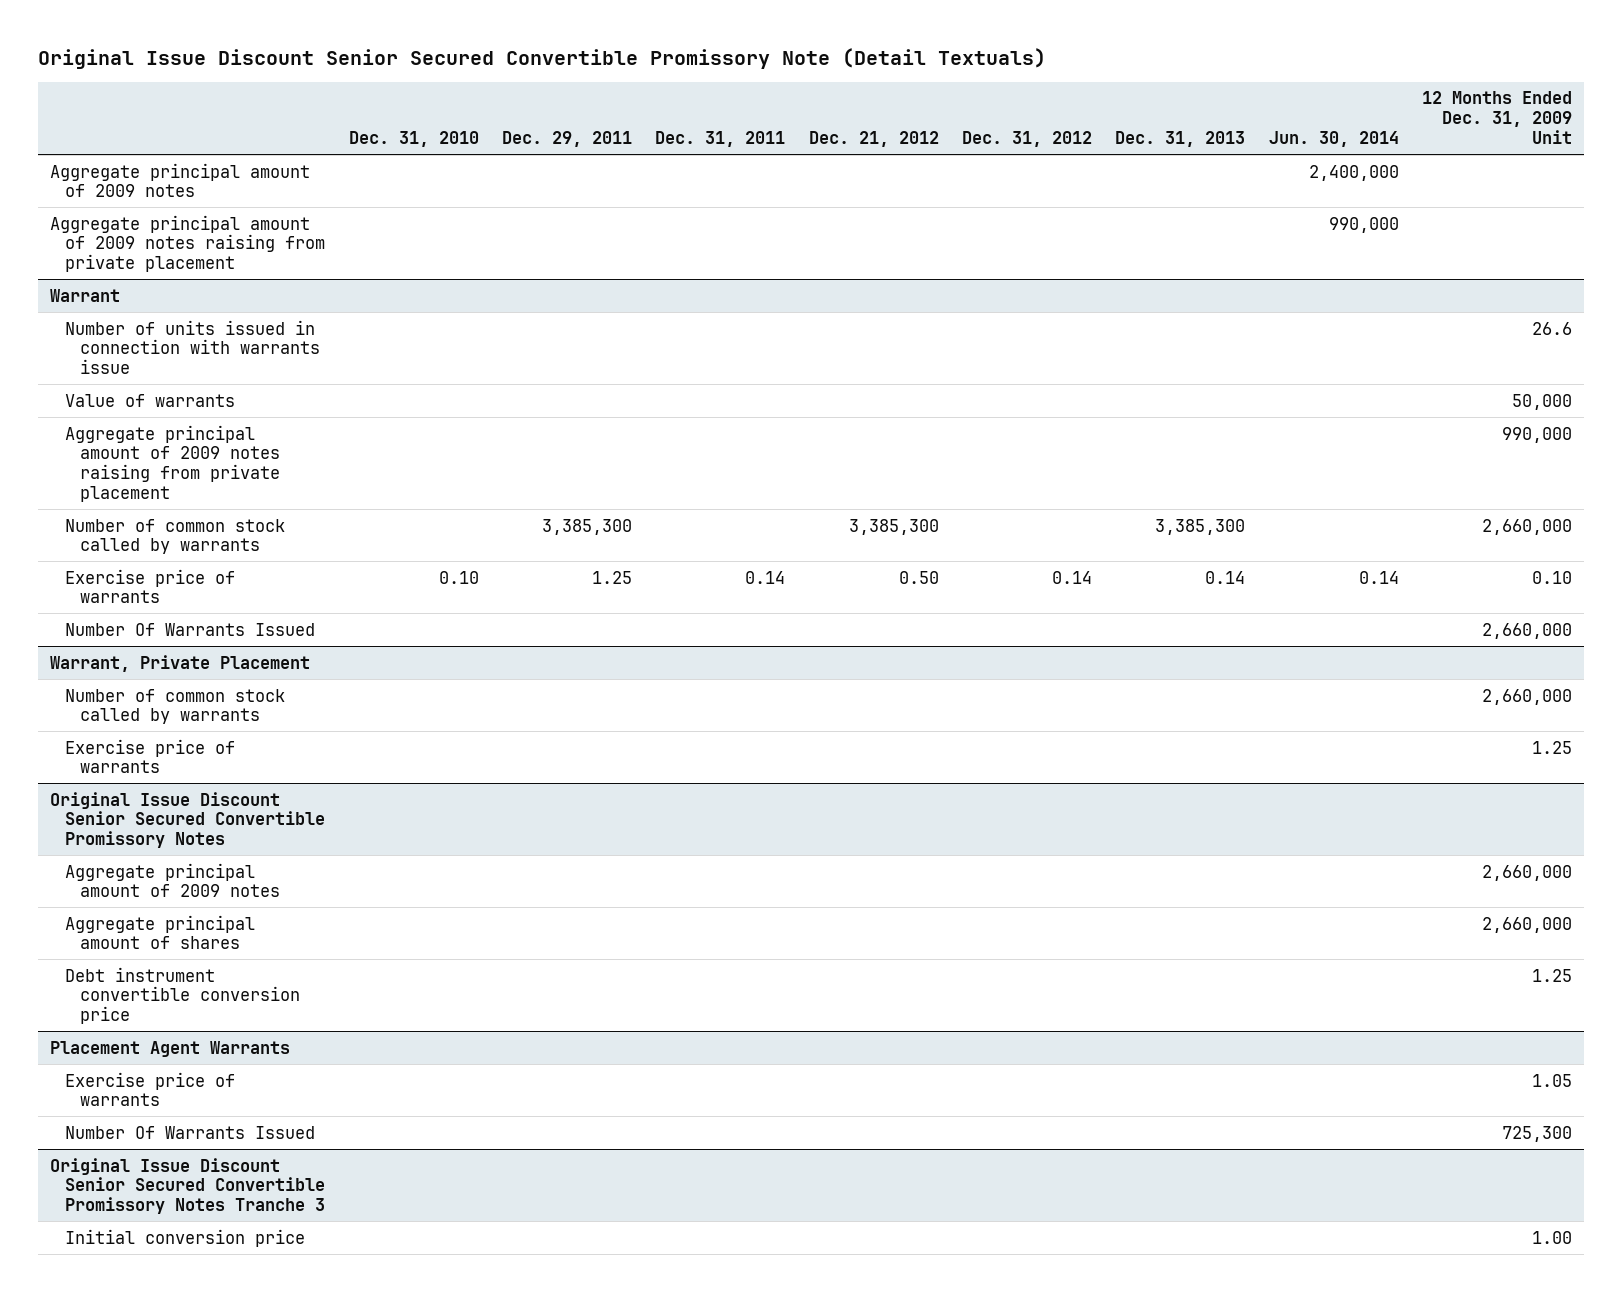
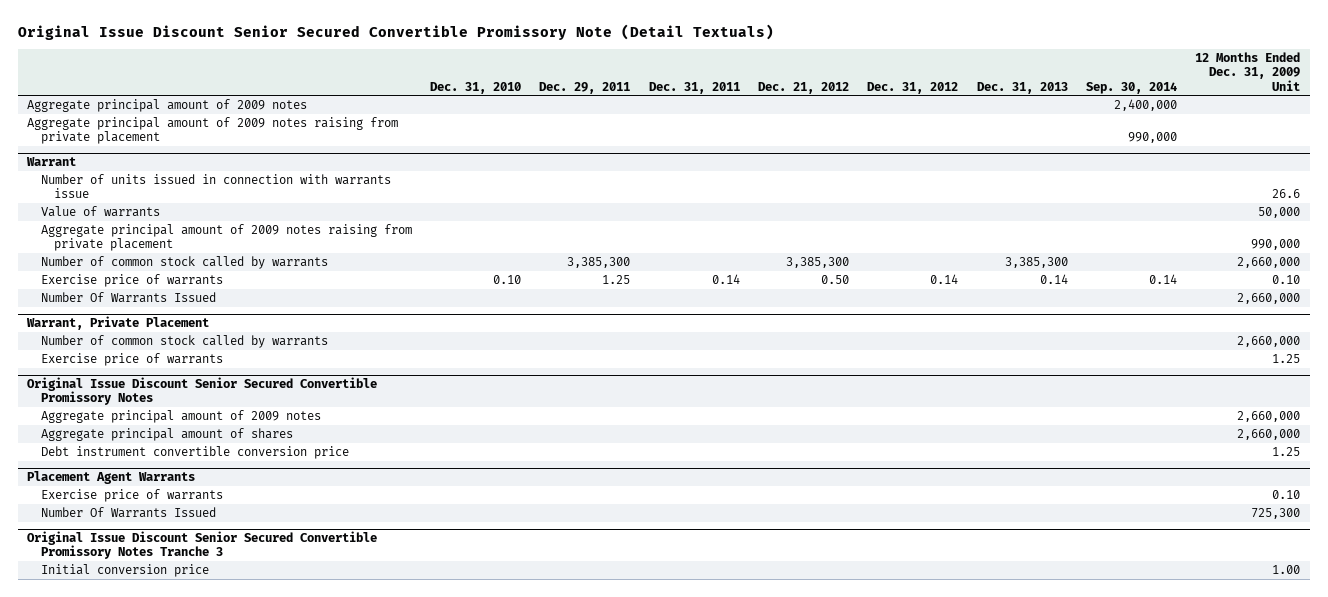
[1268,130,1399,147] Jun. 30, 2014 -> none
none -> [1086,81,1178,94] Sep. 30, 2014
[1532,1073,1573,1087] 1.05 -> [1272,490,1301,500] 0.10

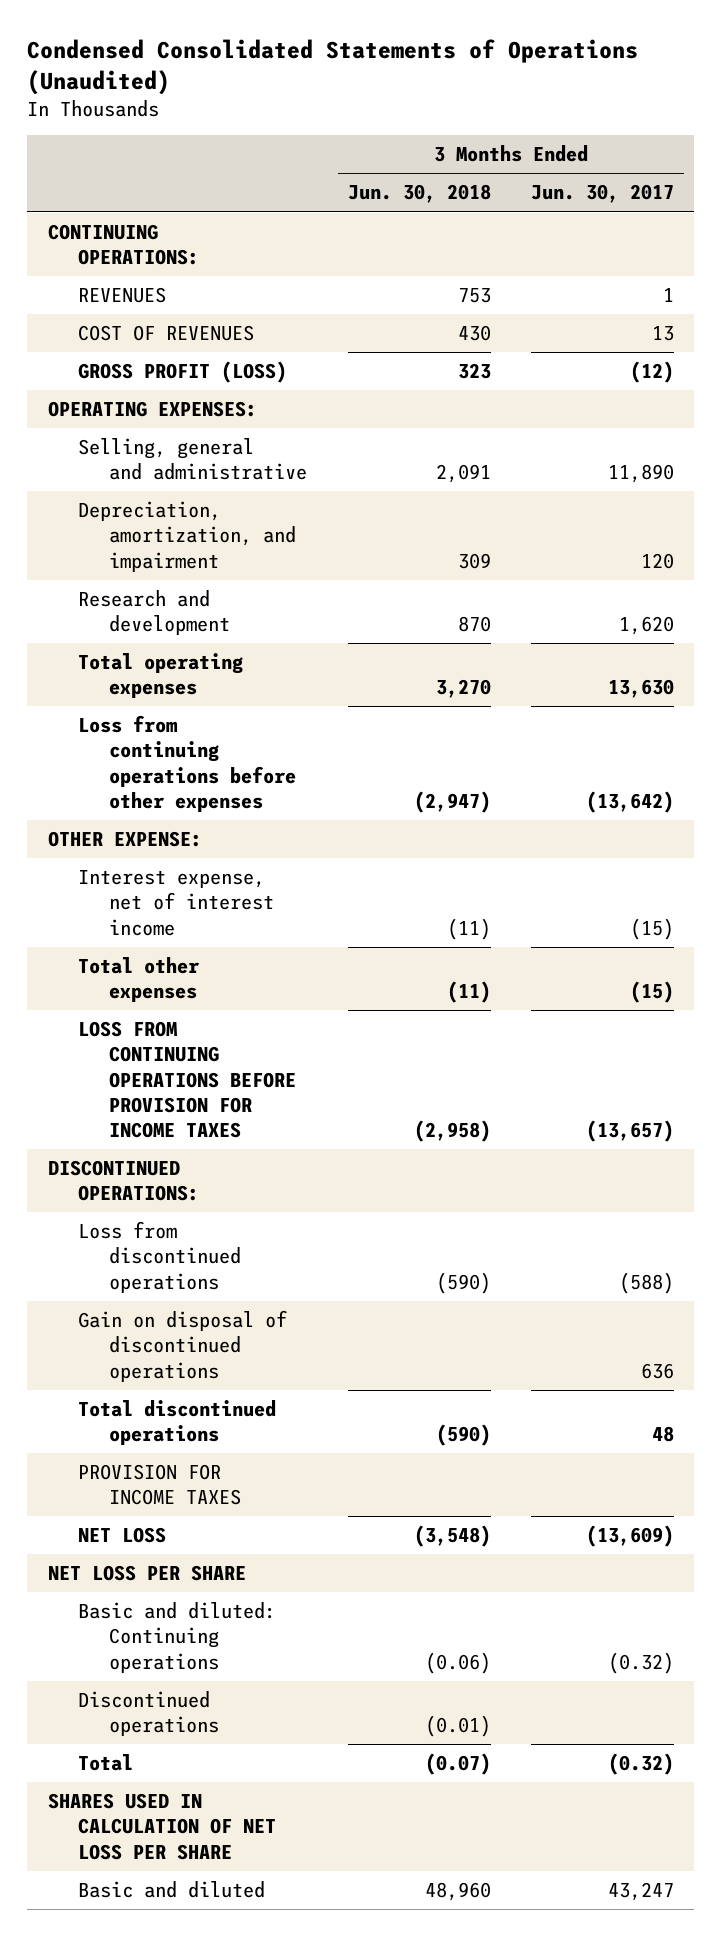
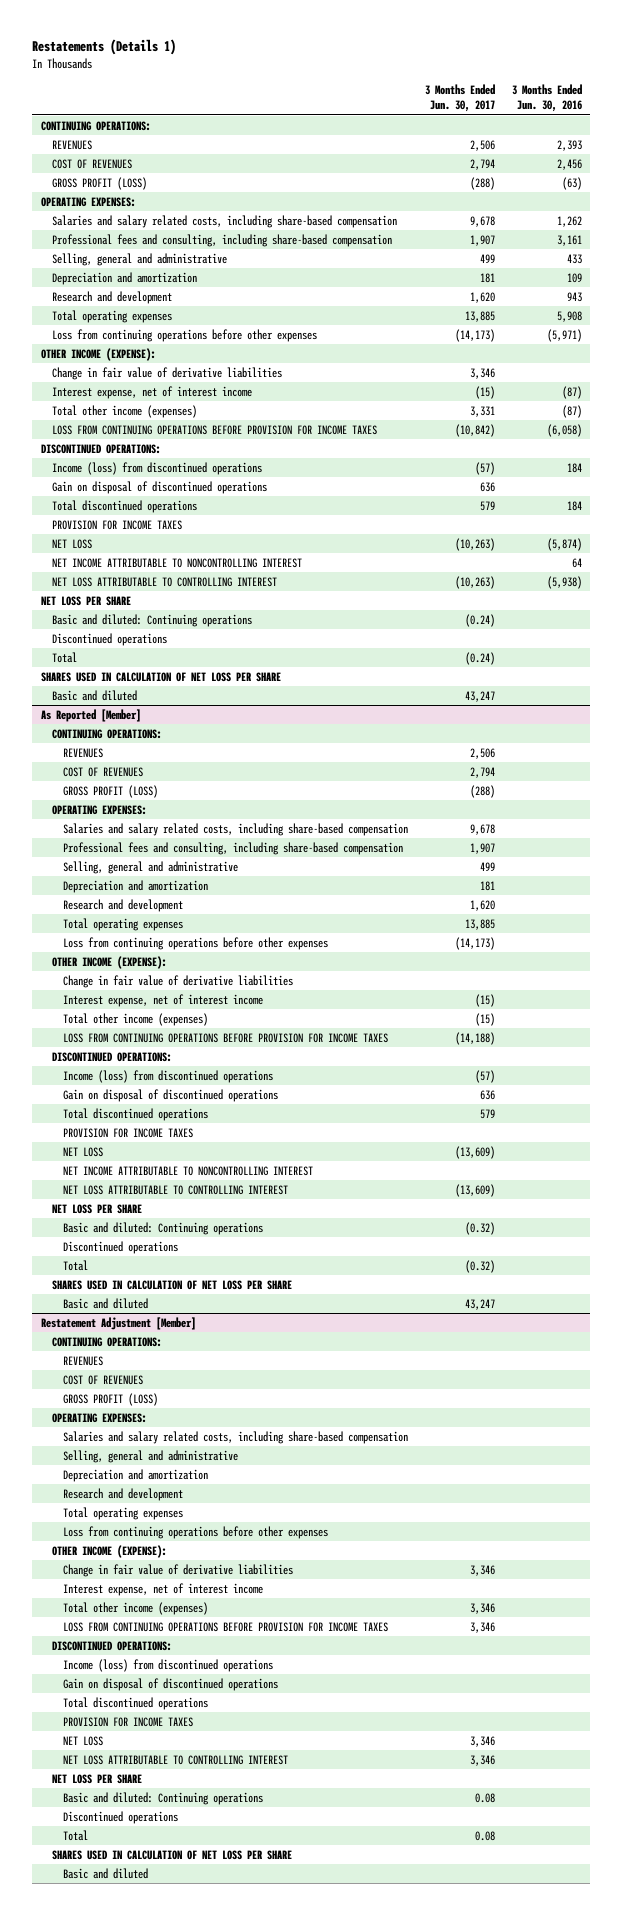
[27,39,639,95] Condensed Consolidated Statements of Operations (Unaudited) -> [32,39,177,56] Restatements (Details 1)
[347,184,491,204] Jun. 30, 2018 -> none
none -> [511,83,582,113] 3 Months Ended Jun. 30, 2016
[663,287,675,302] 1 -> [469,139,495,151] 2,506
[652,325,675,341] 13 -> [469,158,495,170] 2,794
[630,360,675,383] (12) -> [469,176,495,190] (288)
none -> [51,214,397,228] Salaries and salary related costs, including share-based compensation
none -> [51,233,392,247] Professional fees and consulting, including share-based compensation
[608,464,675,484] 11,890 -> [479,253,495,263] 499
[78,500,297,572] Depreciation, amortization, and impairment -> [51,271,197,285] Depreciation and amortization
[641,552,675,569] 120 -> [479,272,495,283] 181
[608,679,675,699] 13,630 -> [464,310,495,322] 13,885
[586,790,675,813] (13,642) -> [454,328,495,342] (14,173)
[47,830,202,847] OTHER EXPENSE: -> [40,347,156,361] OTHER INCOME (EXPENSE):
none -> [51,366,282,380] Change in fair value of derivative liabilities
[78,956,201,1003] Total other expenses -> [51,404,197,418] Total other income (expenses)
[630,981,675,1004] (15) -> [469,405,495,417] 3,331
[586,1120,675,1143] (13,657) -> [454,423,495,437] (10,842)
[78,1220,242,1293] Loss from discontinued operations -> [51,461,262,475] Income (loss) from discontinued operations
[619,1271,675,1294] (588) -> [474,461,495,475] (57)
[652,1426,675,1443] 48 -> [479,500,495,511] 579
none -> [51,538,92,549] NET LOSS
none -> [51,557,302,568] NET INCOME ATTRIBUTABLE TO NONCONTROLLING INTEREST
none -> [51,576,277,587] NET LOSS ATTRIBUTABLE TO CONTROLLING INTEREST
none -> [40,595,131,606] NET LOSS PER SHARE
none -> [51,613,252,627] Basic and diluted: Continuing operations
none -> [51,632,167,646] Discontinued operations
none -> [51,651,77,663] Total
none -> [40,671,281,682] SHARES USED IN CALCULATION OF NET LOSS PER SHARE
none -> [51,689,137,701] Basic and diluted
none -> [40,708,141,722] As Reported [Member]
none -> [51,728,162,739] CONTINUING OPERATIONS:
none -> [62,747,103,758] REVENUES
none -> [62,766,143,777] COST OF REVENUES
none -> [62,784,158,798] GROSS PROFIT (LOSS)
none -> [51,804,147,815] OPERATING EXPENSES:
none -> [62,822,408,836] Salaries and salary related costs, including share-based compensation
none -> [62,841,403,855] Professional fees and consulting, including share-based compensation
none -> [62,860,238,874] Selling, general and administrative
none -> [62,879,208,893] Depreciation and amortization
none -> [62,898,183,912] Research and development
none -> [62,917,183,931] Total operating expenses
none -> [62,936,328,950] Loss from continuing operations before other expenses
none -> [51,955,167,969] OTHER INCOME (EXPENSE):
none -> [62,974,293,988] Change in fair value of derivative liabilities
none -> [62,993,263,1007] Interest expense, net of interest income
none -> [62,1012,208,1026] Total other income (expenses)
none -> [62,1032,388,1043] LOSS FROM CONTINUING OPERATIONS BEFORE PROVISION FOR INCOME TAXES
none -> [51,1051,172,1062] DISCONTINUED OPERATIONS:
none -> [62,1069,273,1083] Income (loss) from discontinued operations
none -> [62,1088,278,1102] Gain on disposal of discontinued operations
none -> [62,1107,208,1121] Total discontinued operations
none -> [62,1127,193,1138] PROVISION FOR INCOME TAXES
none -> [62,1165,313,1176] NET INCOME ATTRIBUTABLE TO NONCONTROLLING INTEREST
none -> [62,1184,288,1195] NET LOSS ATTRIBUTABLE TO CONTROLLING INTEREST
none -> [40,1316,196,1330] Restatement Adjustment [Member]
none -> [51,1336,162,1347] CONTINUING OPERATIONS:
none -> [62,1355,103,1366] REVENUES
none -> [62,1374,143,1385] COST OF REVENUES
none -> [62,1392,158,1406] GROSS PROFIT (LOSS)
none -> [51,1412,147,1423] OPERATING EXPENSES:
none -> [62,1430,408,1444] Salaries and salary related costs, including share-based compensation
none -> [62,1449,238,1463] Selling, general and administrative
none -> [62,1468,208,1482] Depreciation and amortization
none -> [62,1487,183,1501] Research and development
none -> [62,1506,183,1520] Total operating expenses
none -> [62,1525,328,1539] Loss from continuing operations before other expenses
none -> [51,1544,167,1558] OTHER INCOME (EXPENSE):
none -> [62,1563,293,1577] Change in fair value of derivative liabilities
none -> [62,1582,263,1596] Interest expense, net of interest income
none -> [62,1601,208,1615] Total other income (expenses)
none -> [62,1621,388,1632] LOSS FROM CONTINUING OPERATIONS BEFORE PROVISION FOR INCOME TAXES
none -> [51,1640,172,1651] DISCONTINUED OPERATIONS:
none -> [62,1658,273,1672] Income (loss) from discontinued operations
none -> [62,1677,278,1691] Gain on disposal of discontinued operations
none -> [62,1696,208,1710] Total discontinued operations
none -> [62,1716,193,1727] PROVISION FOR INCOME TAXES
none -> [62,1735,103,1746] NET LOSS
none -> [62,1754,288,1765] NET LOSS ATTRIBUTABLE TO CONTROLLING INTEREST
none -> [51,1773,142,1784] NET LOSS PER SHARE
none -> [62,1791,263,1805] Basic and diluted: Continuing operations
none -> [62,1810,178,1824] Discontinued operations
none -> [62,1829,88,1841] Total
none -> [51,1849,292,1860] SHARES USED IN CALCULATION OF NET LOSS PER SHARE
none -> [62,1867,148,1879] Basic and diluted

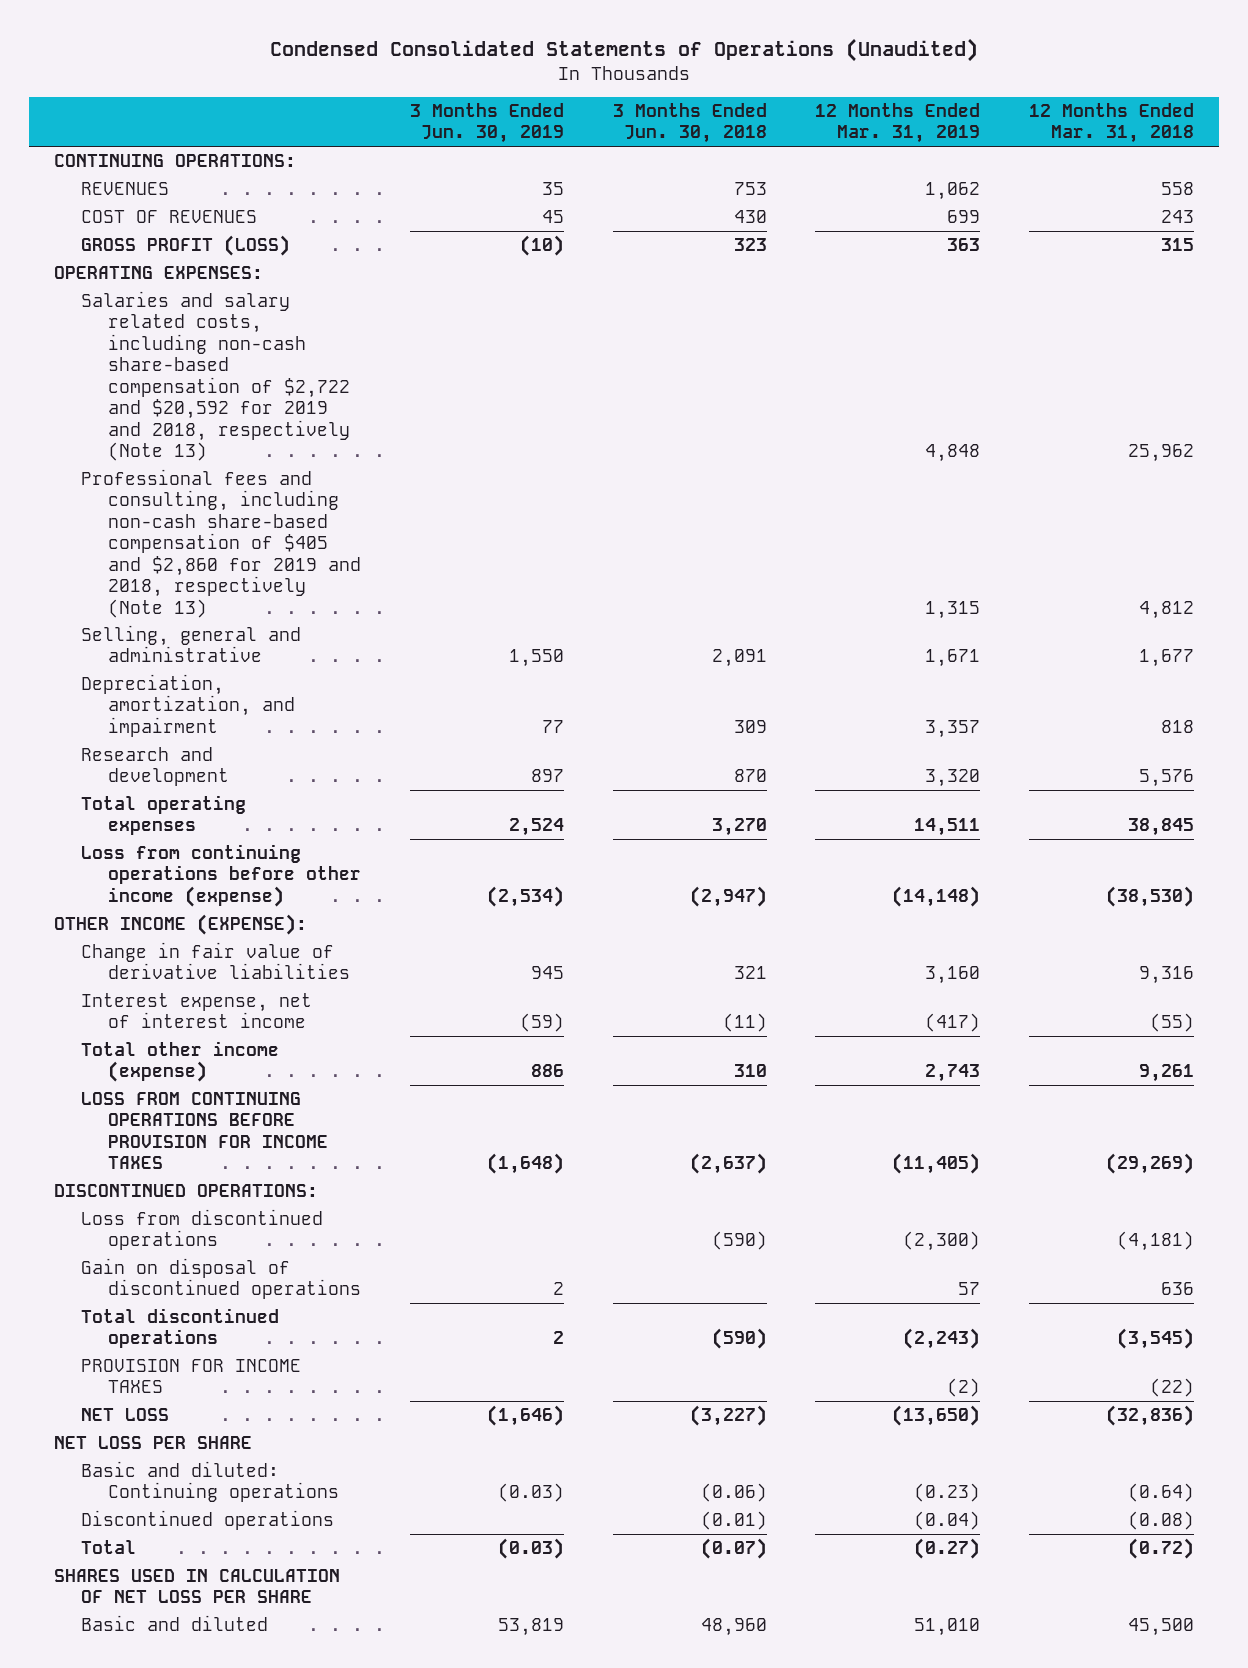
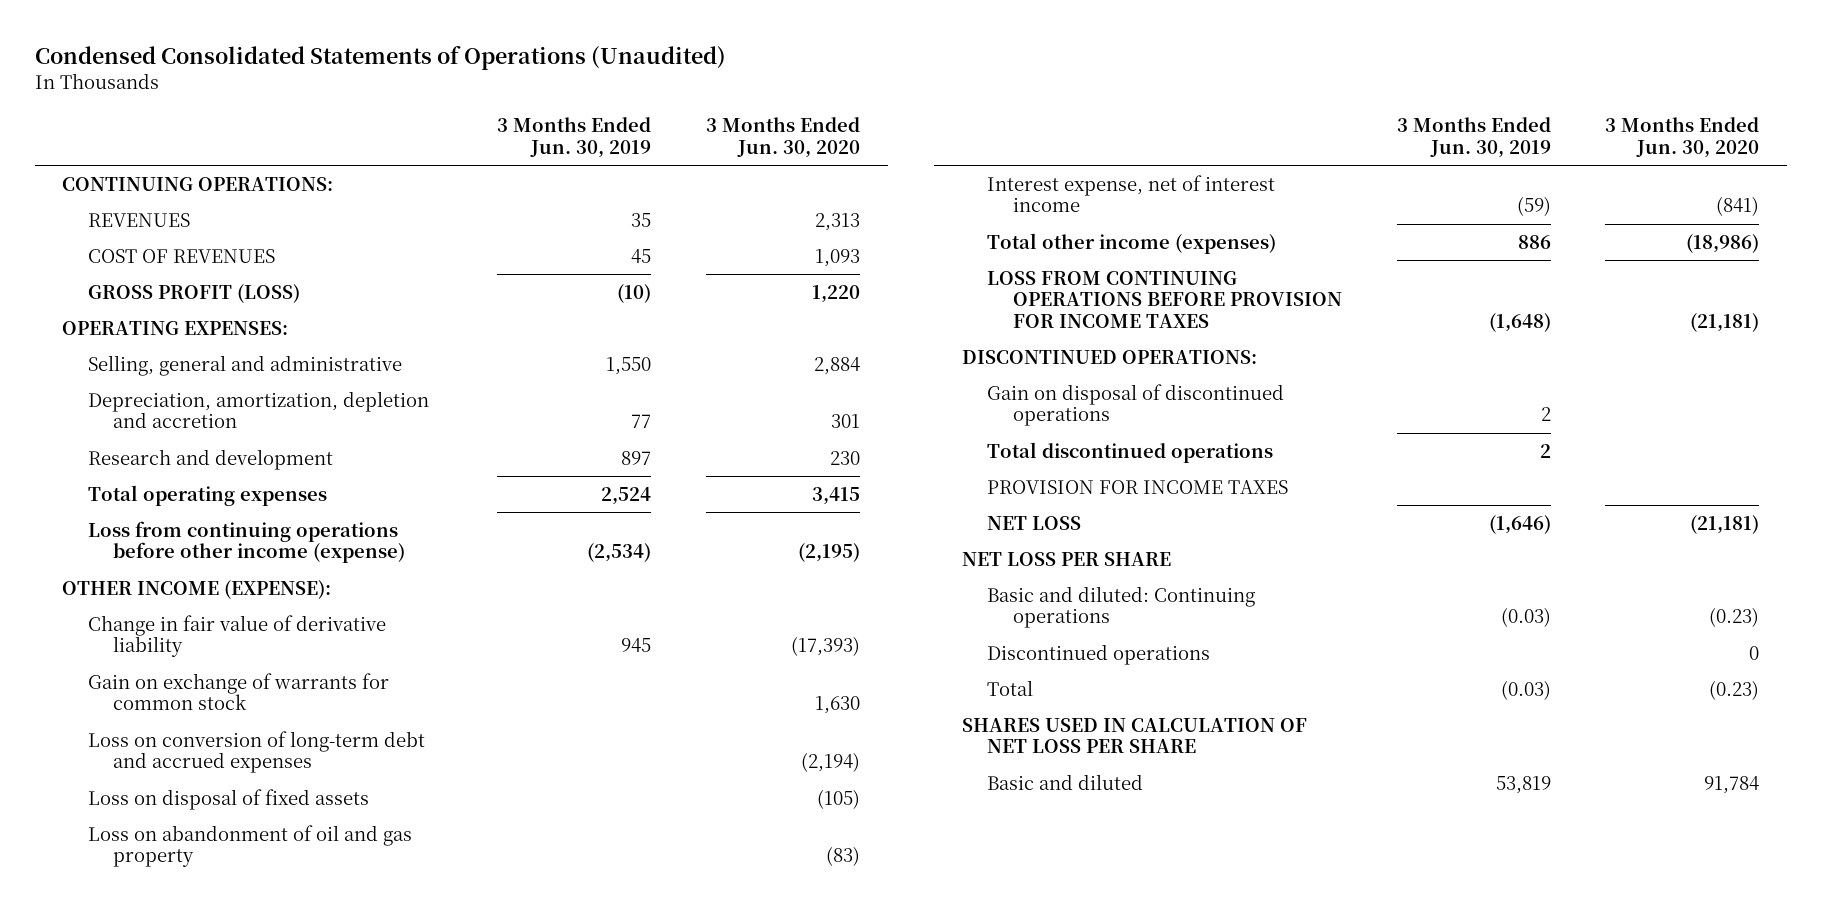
[612,102,767,144] 3 Months Ended Jun. 30, 2018 -> none
[815,102,981,144] 12 Months Ended Mar. 31, 2019 -> none
[1029,102,1195,144] 12 Months Ended Mar. 31, 2018 -> none
none -> [706,117,861,159] 3 Months Ended Jun. 30, 2020
[80,290,350,462] Salaries and salary related costs, including non-cash share-based compensation of $2,722 and $20,592 for 2019 and 2018, respectively (Note 13) -> none
[80,468,361,618] Professional fees and consulting, including non-cash share-based compensation of $405 and $2,860 for 2019 and 2018, respectively (Note 13) -> none
[80,673,295,737] Depreciation, amortization, and impairment -> [87,390,429,429] Depreciation, amortization, depletion and accretion
[80,941,350,980] Change in fair value of derivative liabilities -> [87,614,386,658] Change in fair value of derivative liability
none -> [87,672,389,711] Gain on exchange of warrants for common stock
none -> [87,730,425,774] Loss on conversion of long-term debt and accrued expenses
none -> [87,788,369,810] Loss on disposal of fixed assets
none -> [87,824,412,868] Loss on abandonment of oil and gas property
[80,1040,279,1083] Total other income (expense) -> [987,232,1277,254] Total other income (expenses)
[80,1208,323,1251] Loss from discontinued operations -> none

